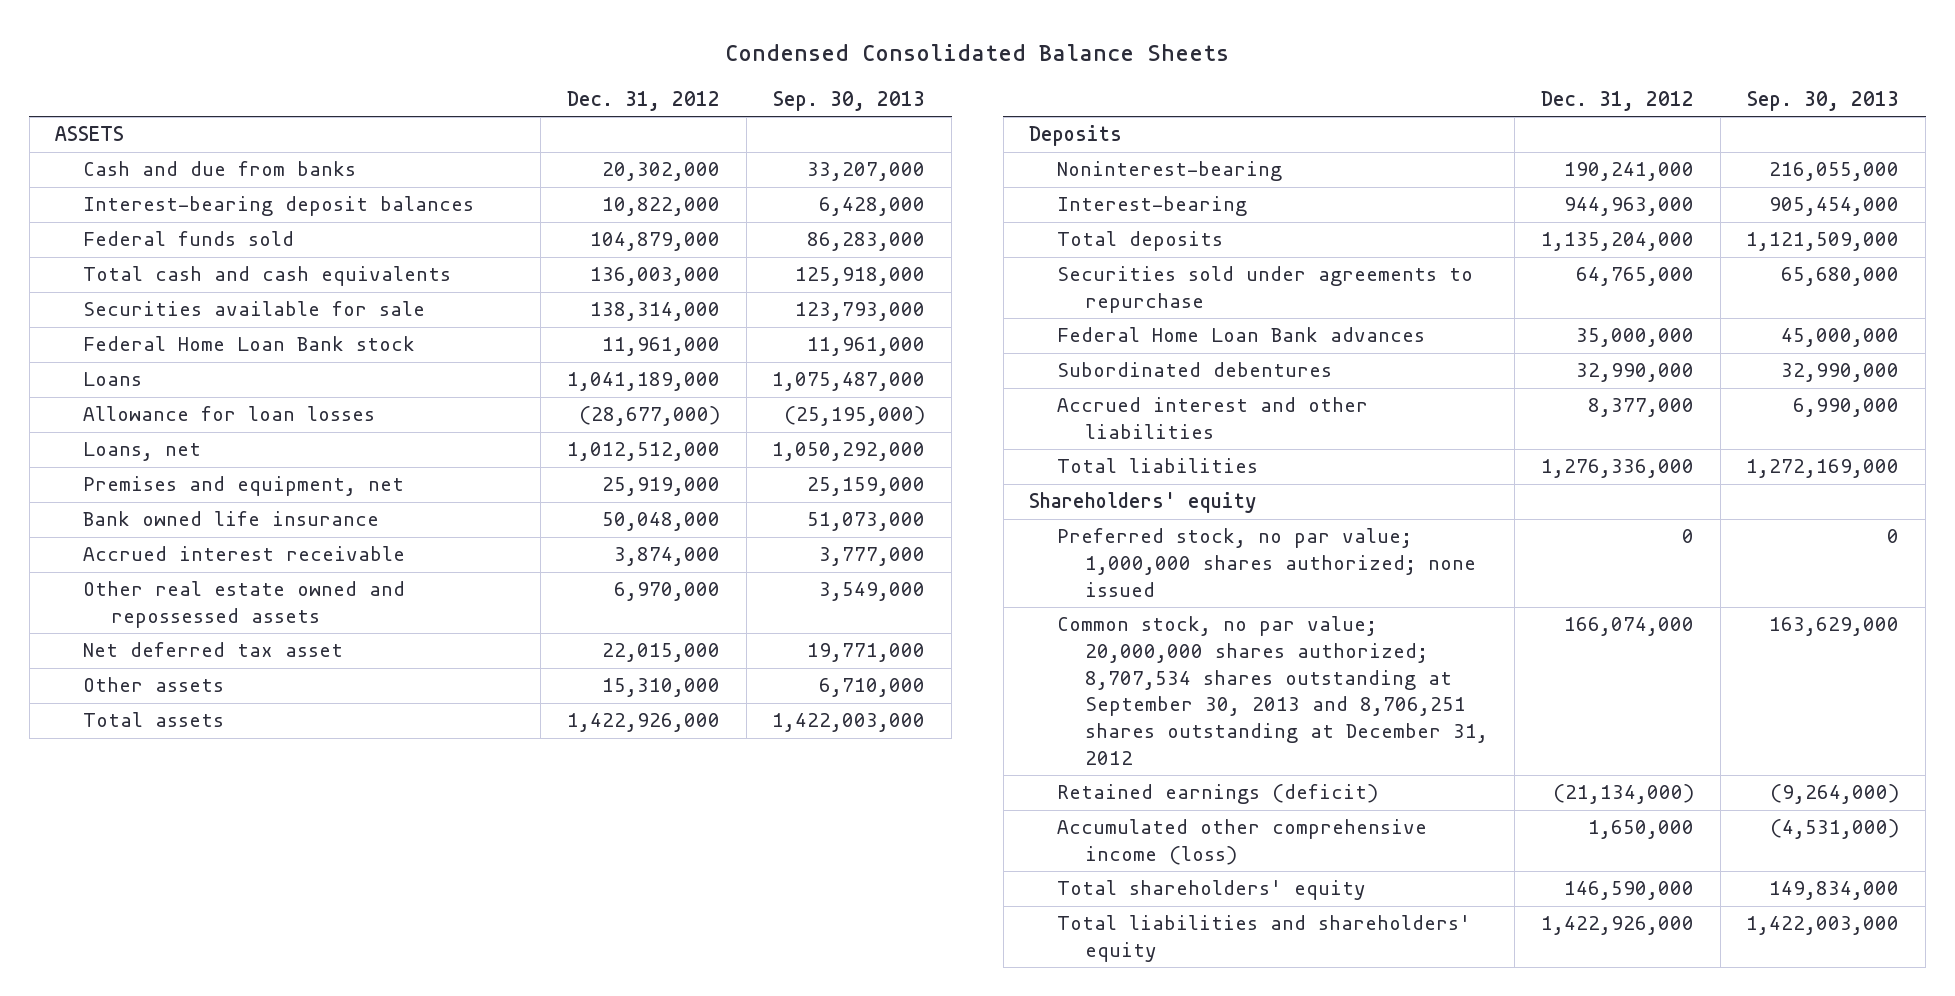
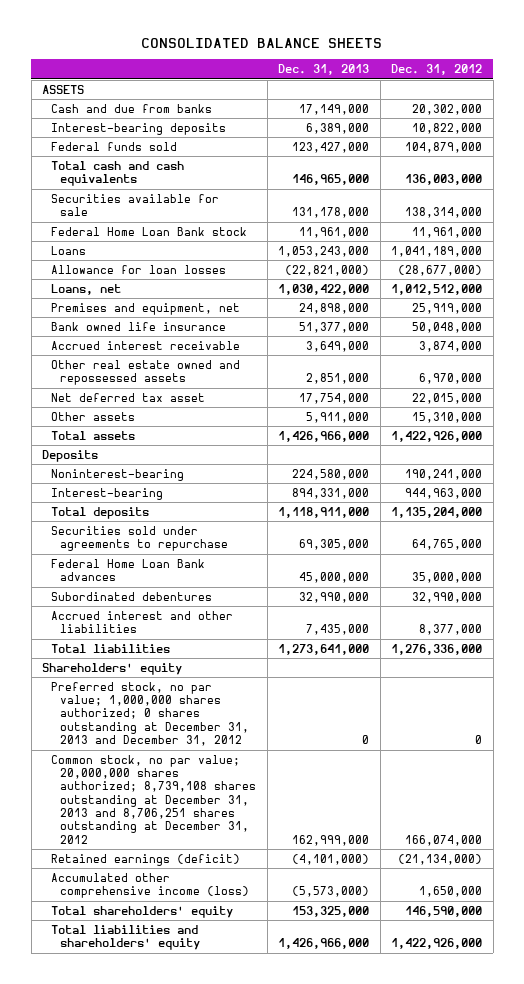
[725,44,1230,62] Condensed Consolidated Balance Sheets -> [141,38,383,49] CONSOLIDATED BALANCE SHEETS
[773,91,926,112] Sep. 30, 2013 -> none
none -> [278,64,370,76] Dec. 31, 2013
[83,196,475,217] Interest-bearing deposit balances -> [51,122,227,135] Interest-bearing deposits
[1057,528,1477,597] Preferred stock, no par value; 1,000,000 shares authorized; none issued -> [51,681,250,747] Preferred stock, no par value; 1,000,000 shares authorized; 0 shares outstanding at December 31, 2013 and December 31, 2012
[1057,616,1489,765] Common stock, no par value; 20,000,000 shares authorized; 8,707,534 shares outstanding at September 30, 2013 and 8,706,251 shares outstanding at December 31, 2012 -> [51,754,257,844] Common stock, no par value; 20,000,000 shares authorized; 8,739,108 shares outstanding at December 31, 2013 and 8,706,251 shares outstanding at December 31, 2012

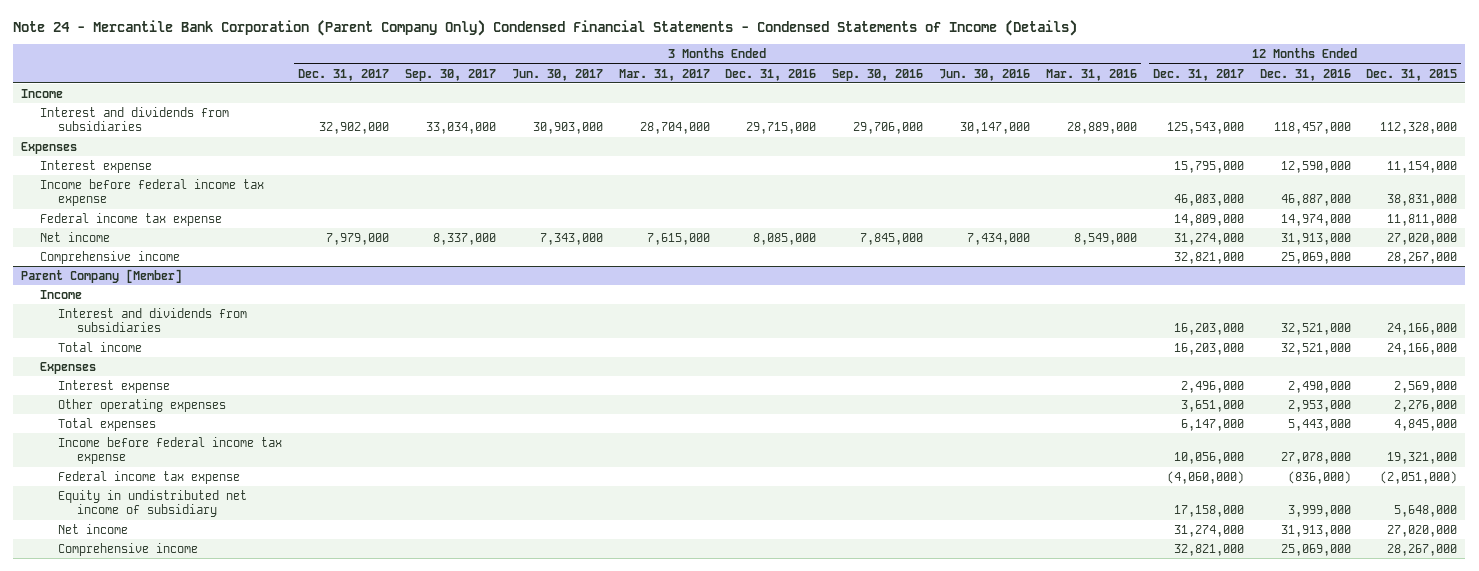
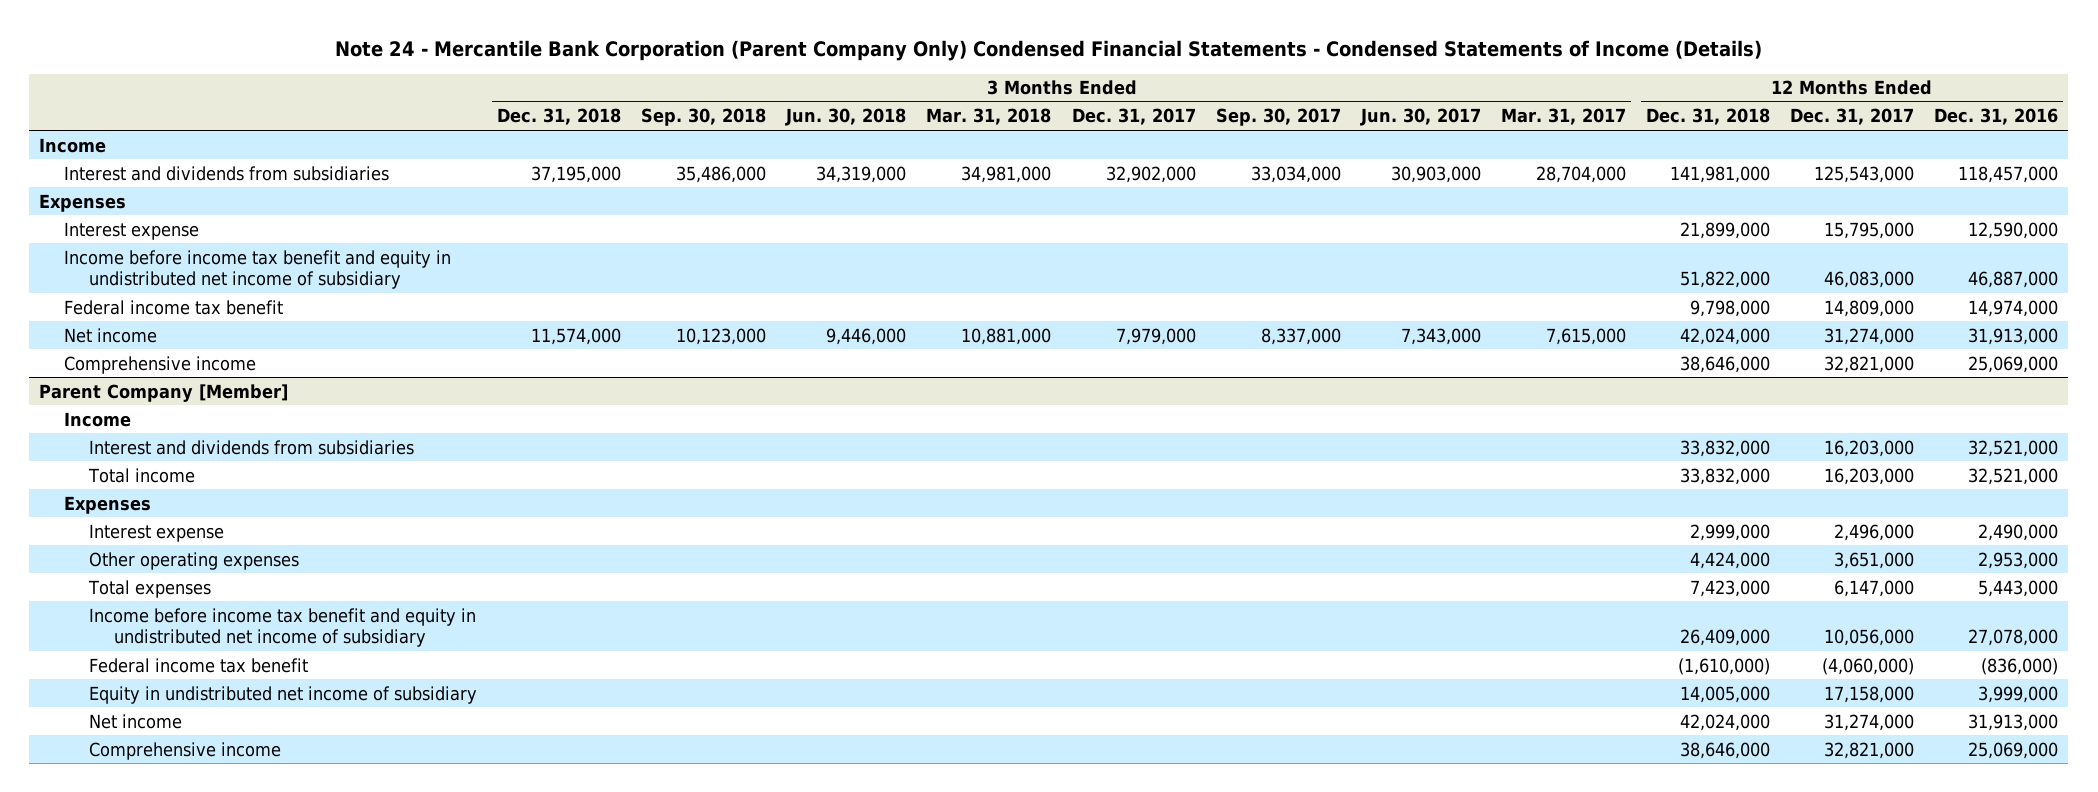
[725,68,817,81] Dec. 31, 2016 -> none
[832,68,924,81] Sep. 30, 2016 -> none
[939,68,1031,81] Jun. 30, 2016 -> none
[1045,68,1137,81] Mar. 31, 2016 -> none
[1366,68,1458,81] Dec. 31, 2015 -> none
none -> [497,108,622,126] Dec. 31, 2018
none -> [641,108,767,127] Sep. 30, 2018
none -> [785,108,907,127] Jun. 30, 2018
none -> [926,108,1052,126] Mar. 31, 2018
none -> [1646,108,1771,126] Dec. 31, 2018
[39,178,264,207] Income before federal income tax expense -> [64,249,452,289] Income before income tax benefit and equity in undistributed net income of subsidiary
[39,212,222,226] Federal income tax expense -> [64,299,284,315] Federal income tax benefit
[58,436,283,465] Income before federal income tax expense -> [88,607,476,647] Income before income tax benefit and equity in undistributed net income of subsidiary
[58,470,241,484] Federal income tax expense -> [88,657,308,673] Federal income tax benefit

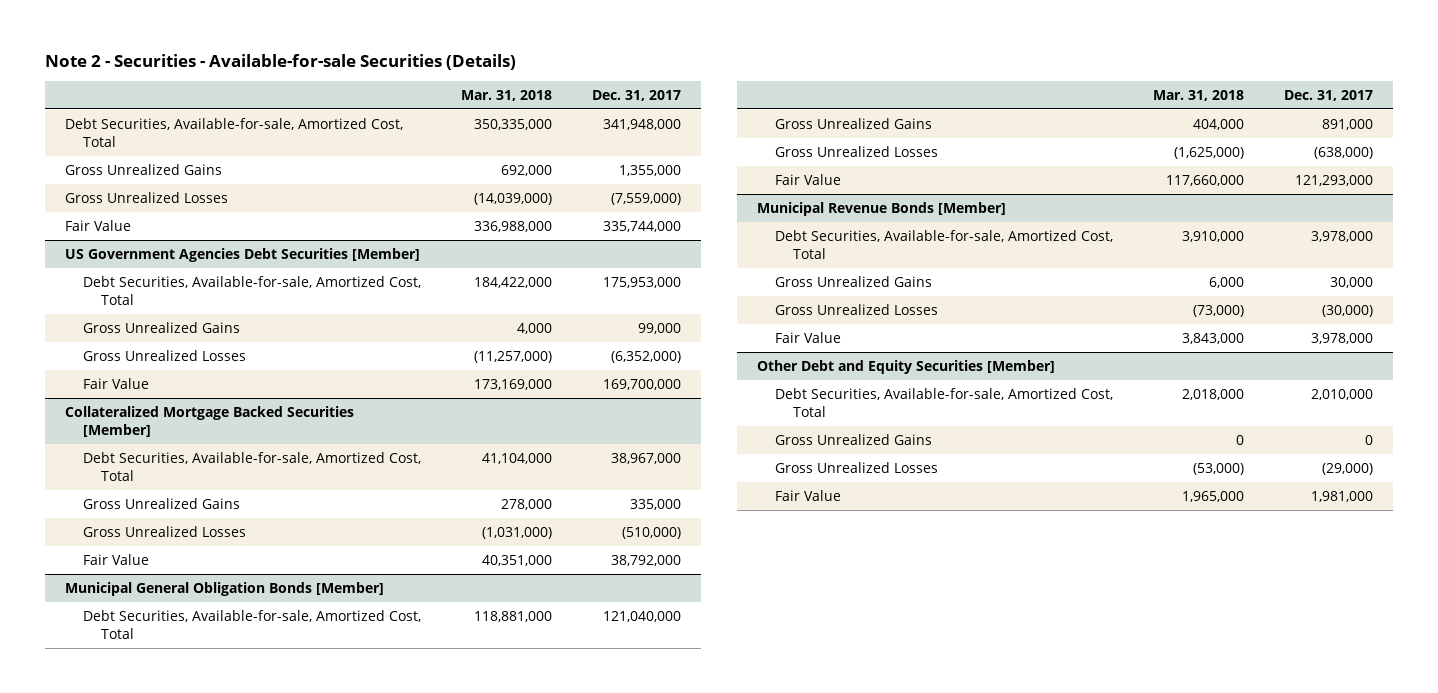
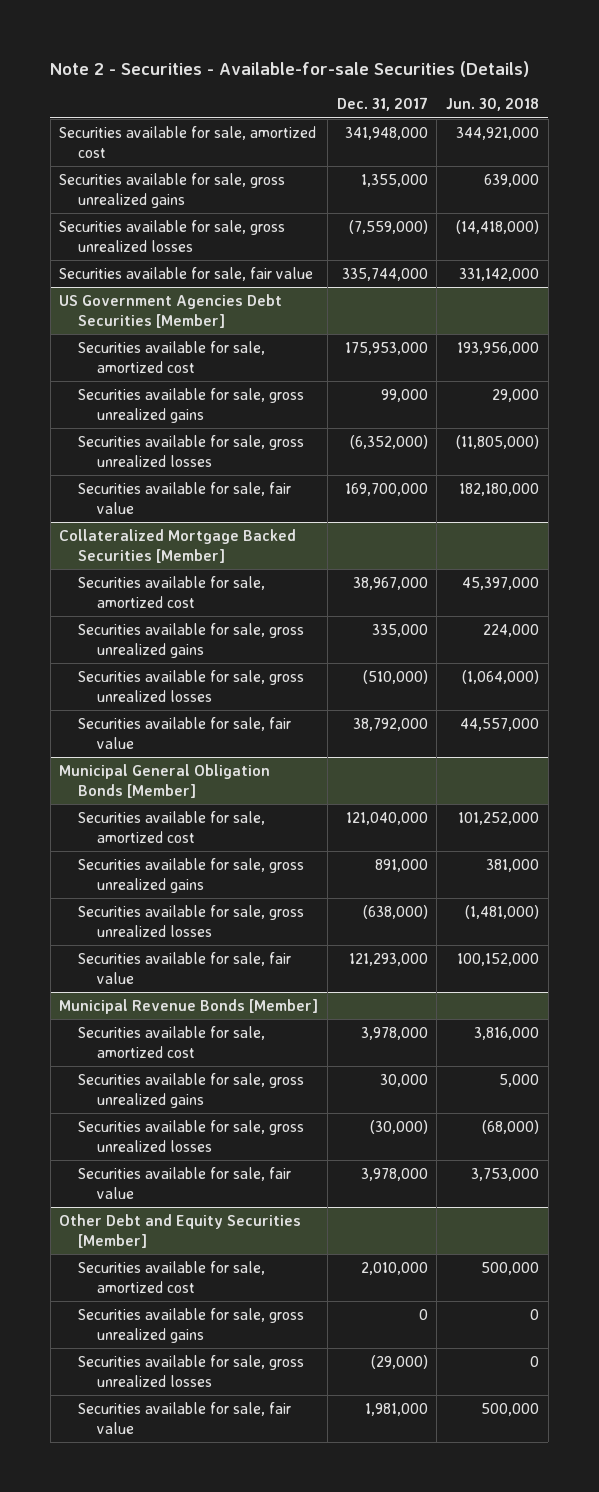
[461,89,553,101] Mar. 31, 2018 -> none
none -> [446,98,540,112] Jun. 30, 2018
[64,118,403,147] Debt Securities, Available-for-sale, Amortized Cost, Total -> [59,126,317,158] Securities available for sale, amortized cost
[64,164,222,176] Gross Unrealized Gains -> [59,173,286,208] Securities available for sale, gross unrealized gains
[64,192,228,204] Gross Unrealized Losses -> [59,220,286,252] Securities available for sale, gross unrealized losses
[64,220,131,232] Fair Value -> [59,267,314,282] Securities available for sale, fair value
[83,276,422,305] Debt Securities, Available-for-sale, Amortized Cost, Total -> [78,341,266,373] Securities available for sale, amortized cost
[83,322,241,334] Gross Unrealized Gains -> [78,388,305,423] Securities available for sale, gross unrealized gains
[83,350,247,362] Gross Unrealized Losses -> [78,435,305,467] Securities available for sale, gross unrealized losses
[83,378,150,390] Fair Value -> [78,482,292,514] Securities available for sale, fair value
[83,452,422,481] Debt Securities, Available-for-sale, Amortized Cost, Total -> [78,576,266,608] Securities available for sale, amortized cost
[83,498,241,510] Gross Unrealized Gains -> [78,623,305,658] Securities available for sale, gross unrealized gains
[83,526,247,538] Gross Unrealized Losses -> [78,670,305,702] Securities available for sale, gross unrealized losses
[83,554,150,566] Fair Value -> [78,717,292,749] Securities available for sale, fair value
[83,610,422,639] Debt Securities, Available-for-sale, Amortized Cost, Total -> [78,811,266,843] Securities available for sale, amortized cost
[774,118,932,130] Gross Unrealized Gains -> [78,858,305,893] Securities available for sale, gross unrealized gains
[774,146,938,158] Gross Unrealized Losses -> [78,905,305,937] Securities available for sale, gross unrealized losses
[774,174,841,186] Fair Value -> [78,952,292,984] Securities available for sale, fair value
[774,230,1113,259] Debt Securities, Available-for-sale, Amortized Cost, Total -> [78,1026,266,1058] Securities available for sale, amortized cost
[774,276,932,288] Gross Unrealized Gains -> [78,1073,305,1108] Securities available for sale, gross unrealized gains
[774,304,938,316] Gross Unrealized Losses -> [78,1120,305,1152] Securities available for sale, gross unrealized losses
[774,332,841,344] Fair Value -> [78,1167,292,1199] Securities available for sale, fair value
[774,388,1113,417] Debt Securities, Available-for-sale, Amortized Cost, Total -> [78,1261,266,1293] Securities available for sale, amortized cost
[774,434,932,446] Gross Unrealized Gains -> [78,1308,305,1343] Securities available for sale, gross unrealized gains
[774,462,938,474] Gross Unrealized Losses -> [78,1355,305,1387] Securities available for sale, gross unrealized losses
[774,490,841,502] Fair Value -> [78,1402,292,1434] Securities available for sale, fair value

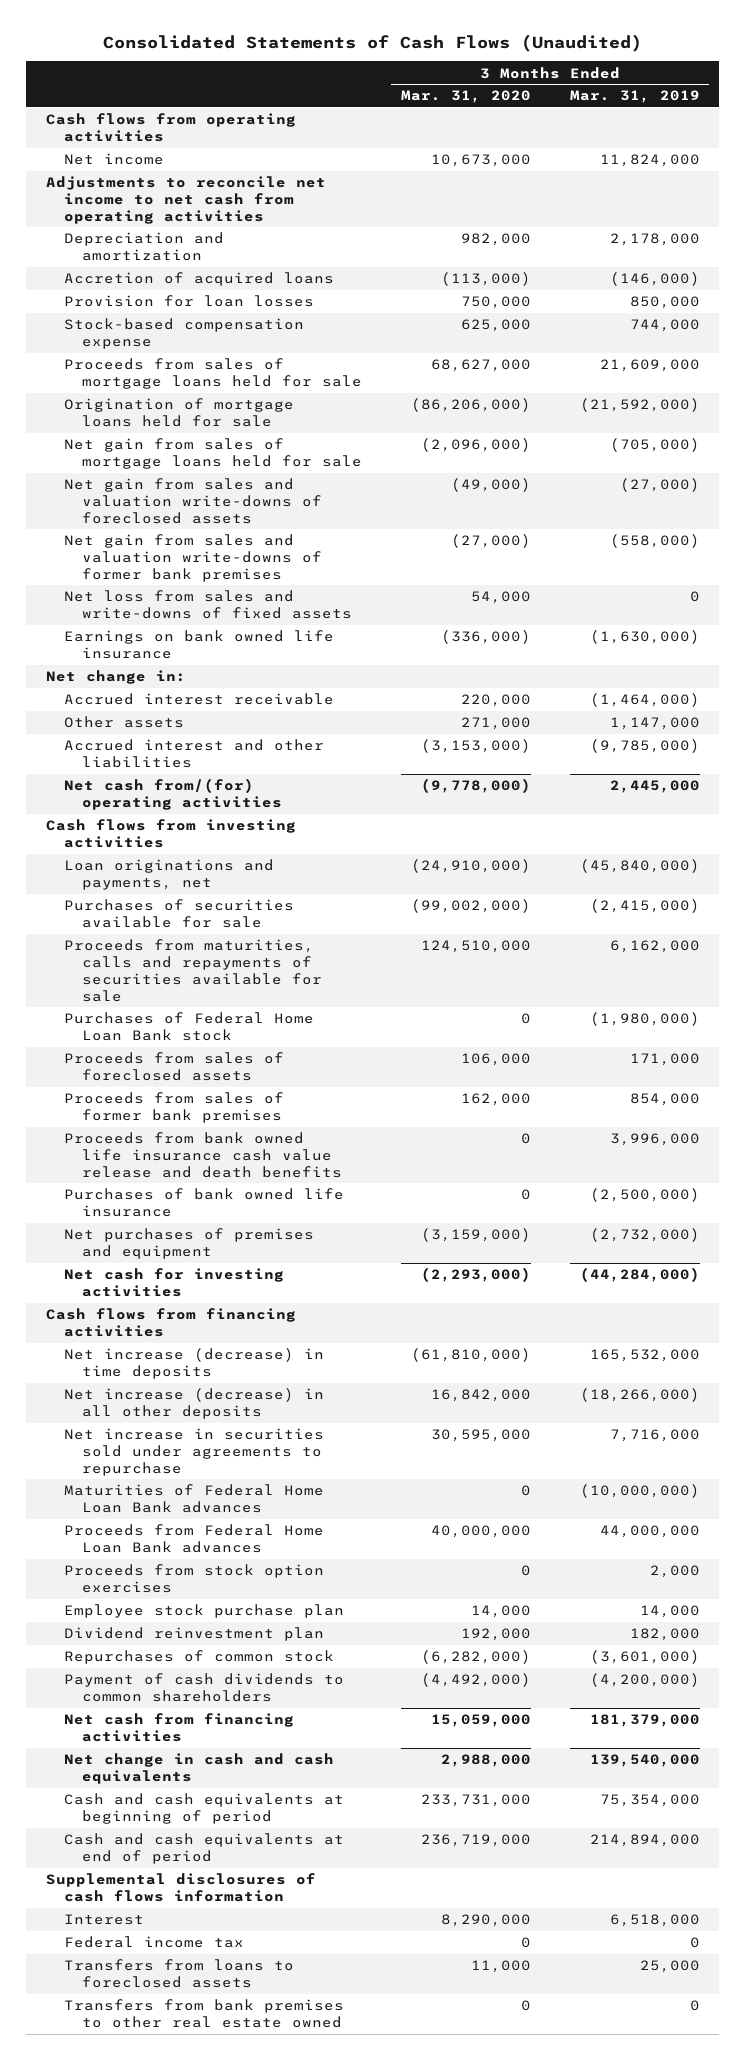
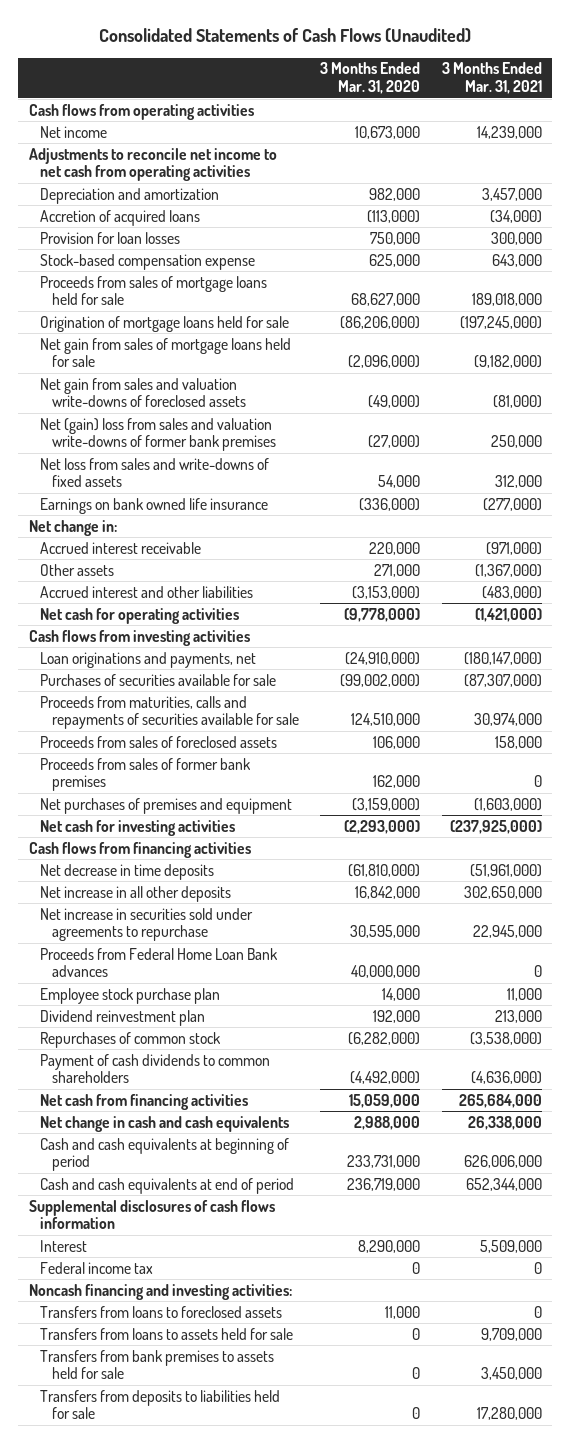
[569,90,700,104] Mar. 31, 2019 -> none
none -> [441,62,542,95] 3 Months Ended Mar. 31, 2021
[64,534,323,582] Net gain from sales and valuation write-downs of former bank premises -> [40,417,276,452] Net (gain) loss from sales and valuation write-downs of former bank premises
[64,778,283,810] Net cash from/(for) operating activities -> [40,607,240,624] Net cash for operating activities
[64,1012,315,1041] Purchases of Federal Home Loan Bank stock -> none
[64,1132,343,1178] Proceeds from bank owned life insurance cash value release and death benefits -> none
[64,1188,345,1217] Purchases of bank owned life insurance -> none
[64,1348,325,1379] Net increase (decrease) in time deposits -> [40,863,215,880] Net decrease in time deposits
[64,1388,325,1419] Net increase (decrease) in all other deposits -> [40,885,232,902] Net increase in all other deposits
[64,1484,325,1513] Maturities of Federal Home Loan Bank advances -> none
[64,1564,325,1593] Proceeds from stock option exercises -> none
none -> [29,1283,293,1300] Noncash financing and investing activities:
[64,1999,345,2028] Transfers from bank premises to other real estate owned -> none
none -> [40,1327,294,1340] Transfers from loans to assets held for sale
none -> [40,1349,275,1380] Transfers from bank premises to assets held for sale
none -> [40,1389,281,1420] Transfers from deposits to liabilities held for sale

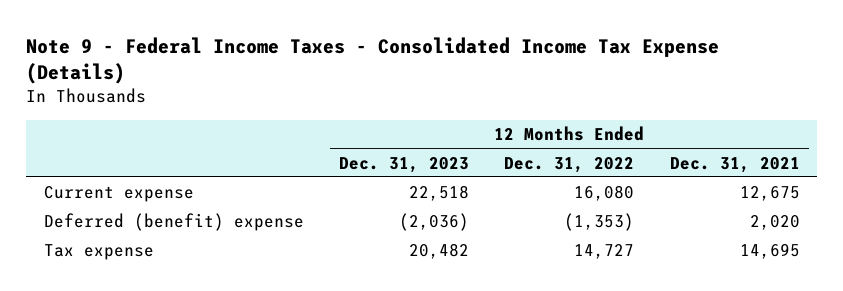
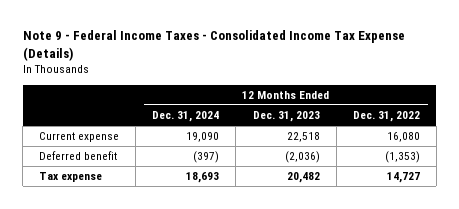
[669,156,800,173] Dec. 31, 2021 -> none
none -> [152,110,220,122] Dec. 31, 2024
[43,213,304,232] Deferred (benefit) expense -> [39,151,118,161] Deferred benefit

